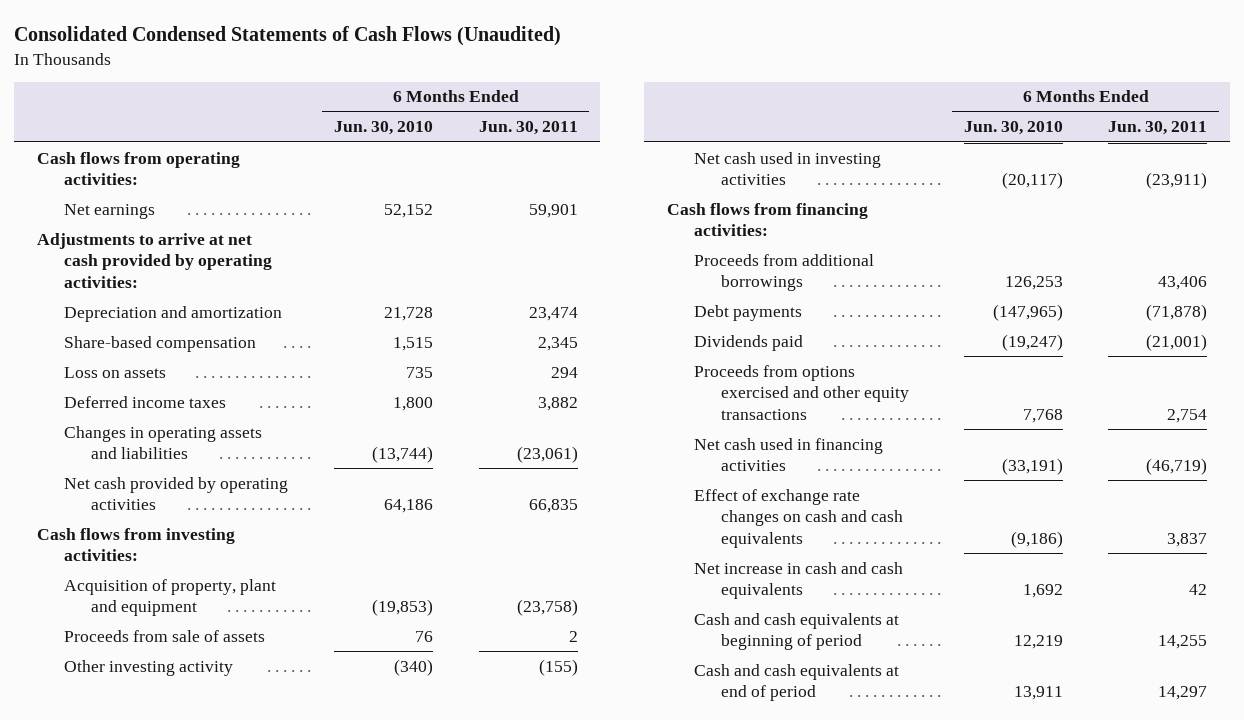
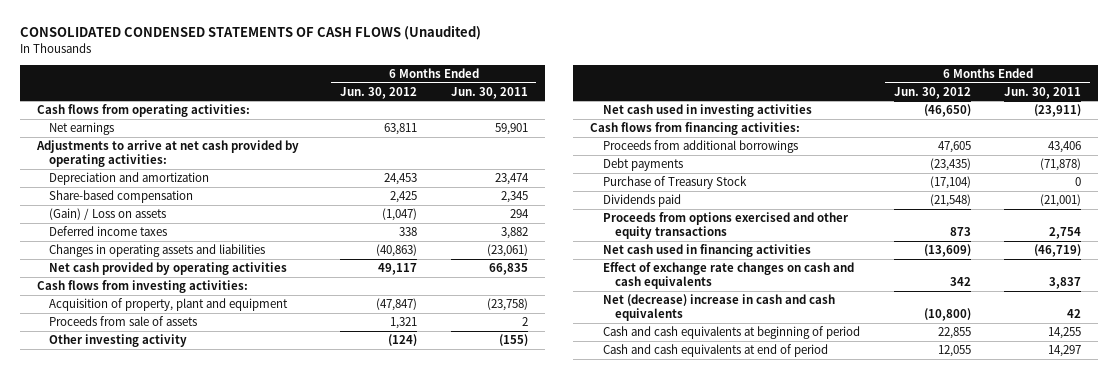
[14,26,562,47] Consolidated Condensed Statements of Cash Flows (Unaudited) -> [19,25,481,41] CONSOLIDATED CONDENSED STATEMENTS OF CASH FLOWS (Unaudited)
[333,121,433,136] Jun. 30, 2010 -> none
none -> [339,86,417,99] Jun. 30, 2012
[64,366,167,378] Loss on assets -> [48,208,166,221] (Gain) / Loss on assets
none -> [602,176,747,190] Purchase of Treasury Stock
[694,561,904,600] Net increase in cash and cash equivalents -> [602,294,835,322] Net (decrease) increase in cash and cash equivalents

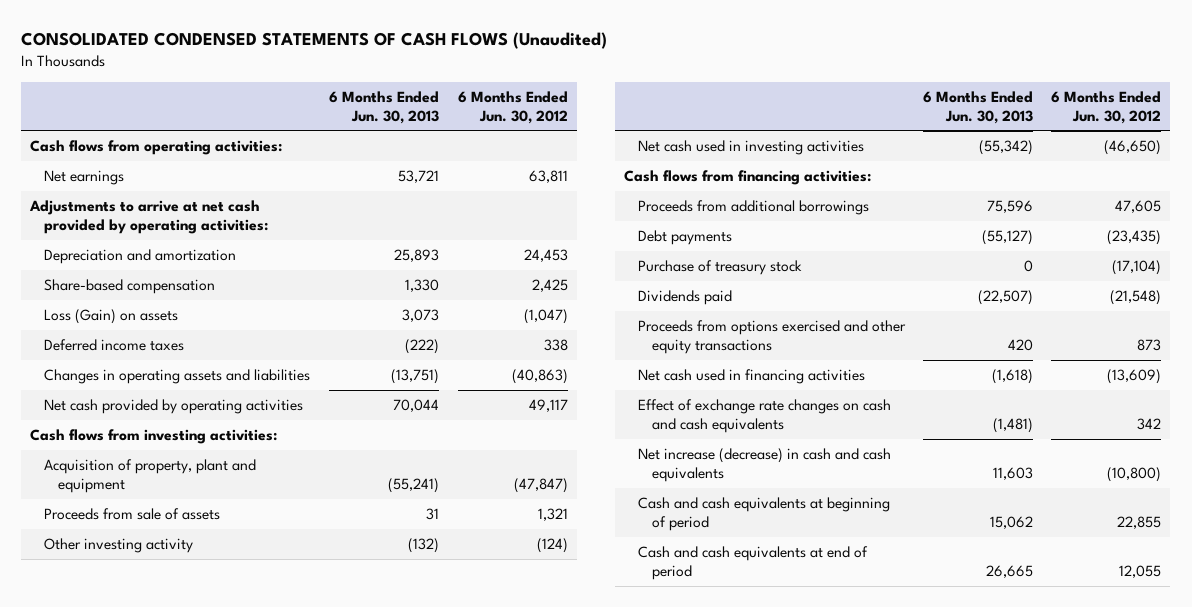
[450,86,528,99] Jun. 30, 2011 -> none
none -> [329,90,440,124] 6 Months Ended Jun. 30, 2013
[48,208,166,221] (Gain) / Loss on assets -> [44,309,179,325] Loss (Gain) on assets
[602,176,747,190] Purchase of Treasury Stock -> [638,260,803,276] Purchase of treasury stock
[602,294,835,322] Net (decrease) increase in cash and cash equivalents -> [638,448,892,482] Net increase (decrease) in cash and cash equivalents

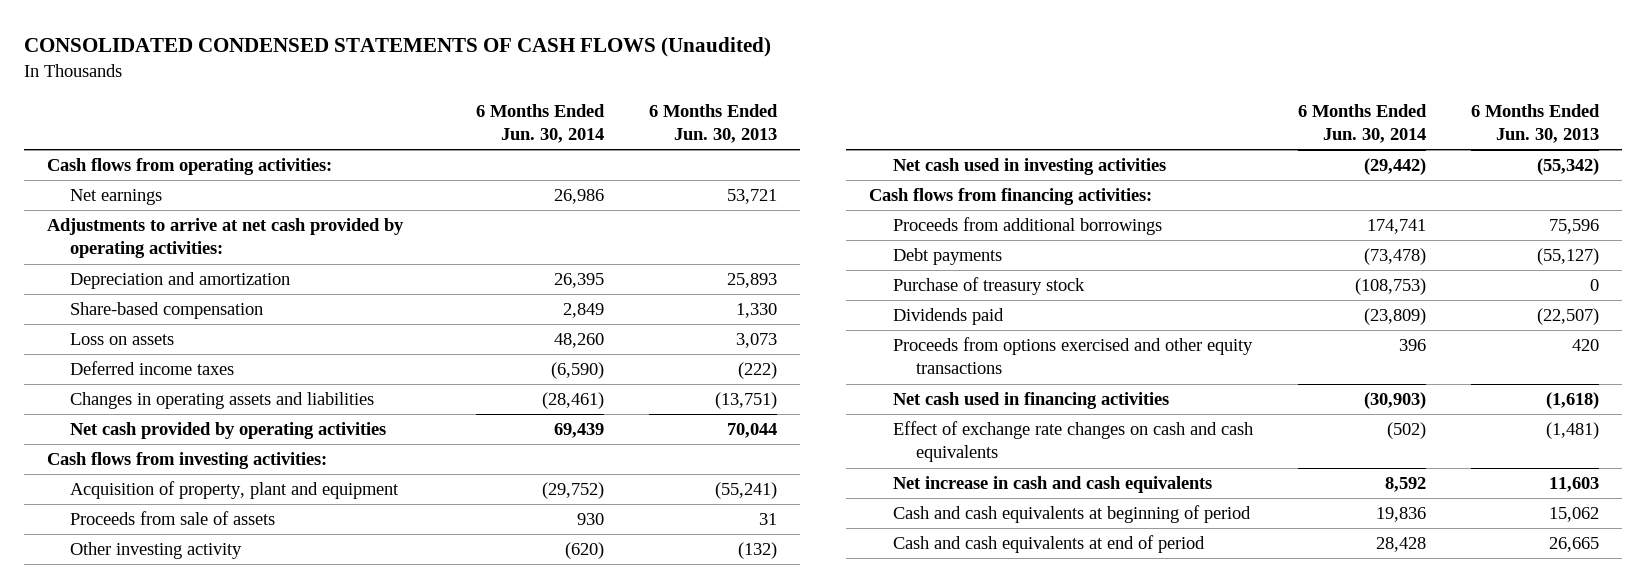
[457,90,568,124] 6 Months Ended Jun. 30, 2012 -> none
none -> [475,103,605,143] 6 Months Ended Jun. 30, 2014
[44,309,179,325] Loss (Gain) on assets -> [70,333,175,346] Loss on assets
[638,448,892,482] Net increase (decrease) in cash and cash equivalents -> [892,476,1212,494] Net increase in cash and cash equivalents

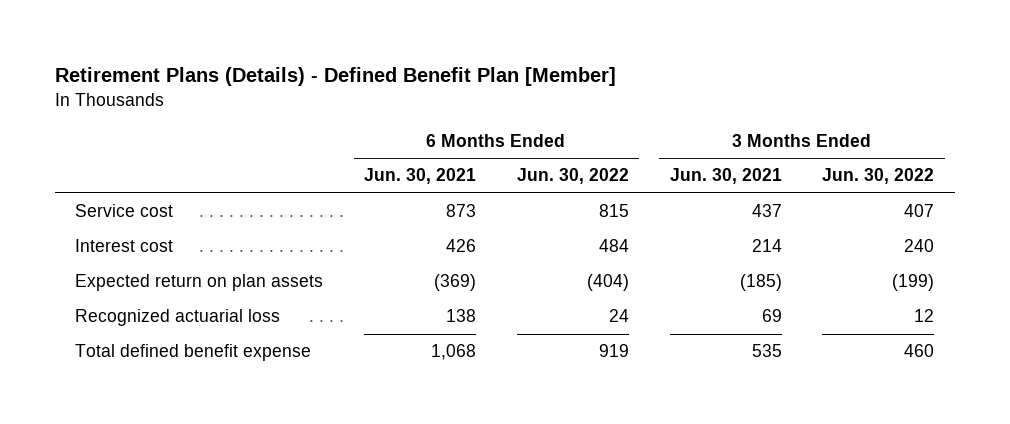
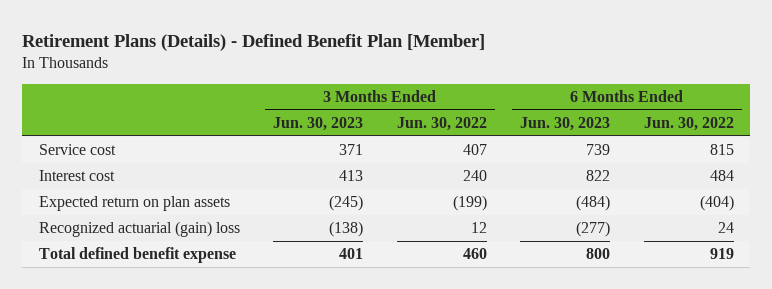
[364,168,477,185] Jun. 30, 2021 -> none
[669,168,782,185] Jun. 30, 2021 -> none
none -> [273,117,364,132] Jun. 30, 2023
none -> [520,117,611,132] Jun. 30, 2023
[75,309,281,327] Recognized actuarial loss -> [38,221,240,238] Recognized actuarial (gain) loss

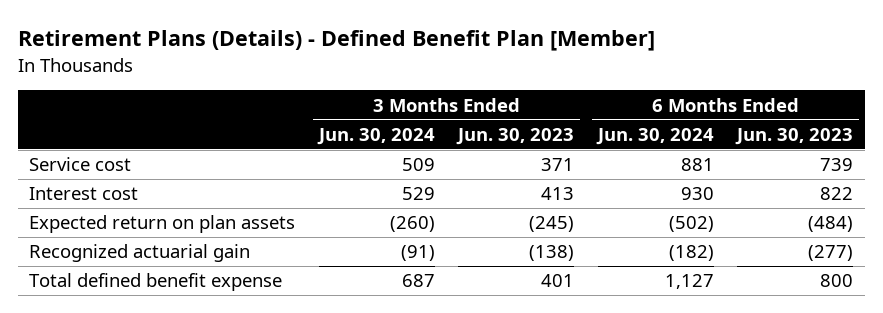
[396,117,487,132] Jun. 30, 2022 -> none
[643,117,734,132] Jun. 30, 2022 -> none
none -> [316,127,435,145] Jun. 30, 2024
none -> [595,127,714,145] Jun. 30, 2024
[38,221,240,238] Recognized actuarial (gain) loss -> [29,244,251,263] Recognized actuarial gain

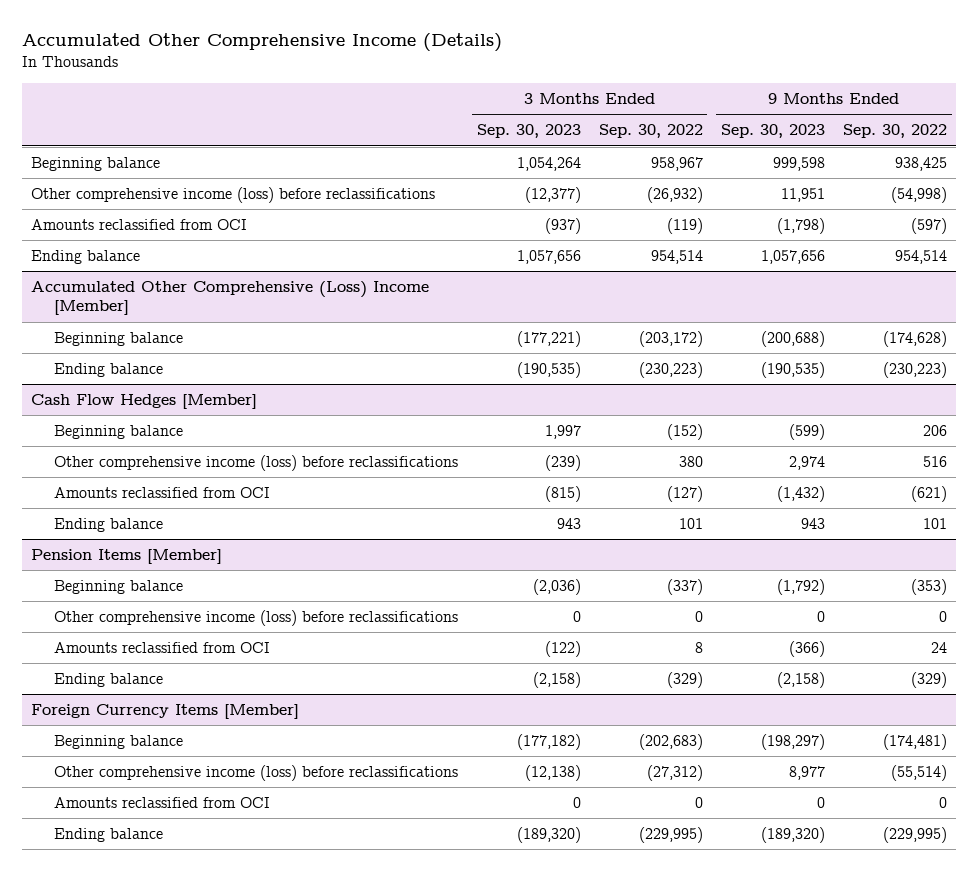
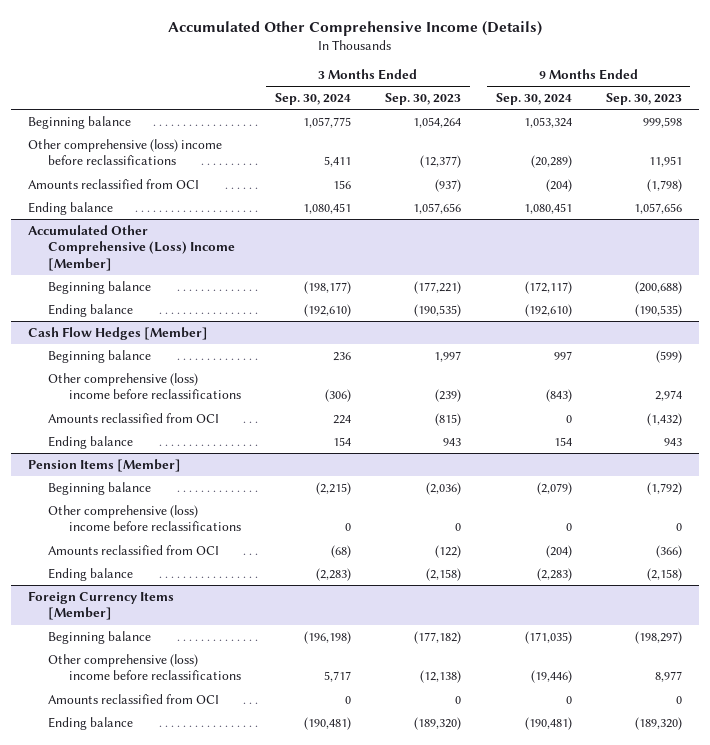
[598,124,703,139] Sep. 30, 2022 -> none
[843,124,948,139] Sep. 30, 2022 -> none
none -> [274,93,351,106] Sep. 30, 2024
none -> [495,93,572,106] Sep. 30, 2024
[30,187,435,204] Other comprehensive income (loss) before reclassifications -> [27,138,222,166] Other comprehensive (loss) income before reclassifications
[54,455,459,472] Other comprehensive income (loss) before reclassifications -> [48,372,241,400] Other comprehensive (loss) income before reclassifications
[54,610,459,627] Other comprehensive income (loss) before reclassifications -> [48,504,241,532] Other comprehensive (loss) income before reclassifications
[54,765,459,782] Other comprehensive income (loss) before reclassifications -> [48,653,241,681] Other comprehensive (loss) income before reclassifications

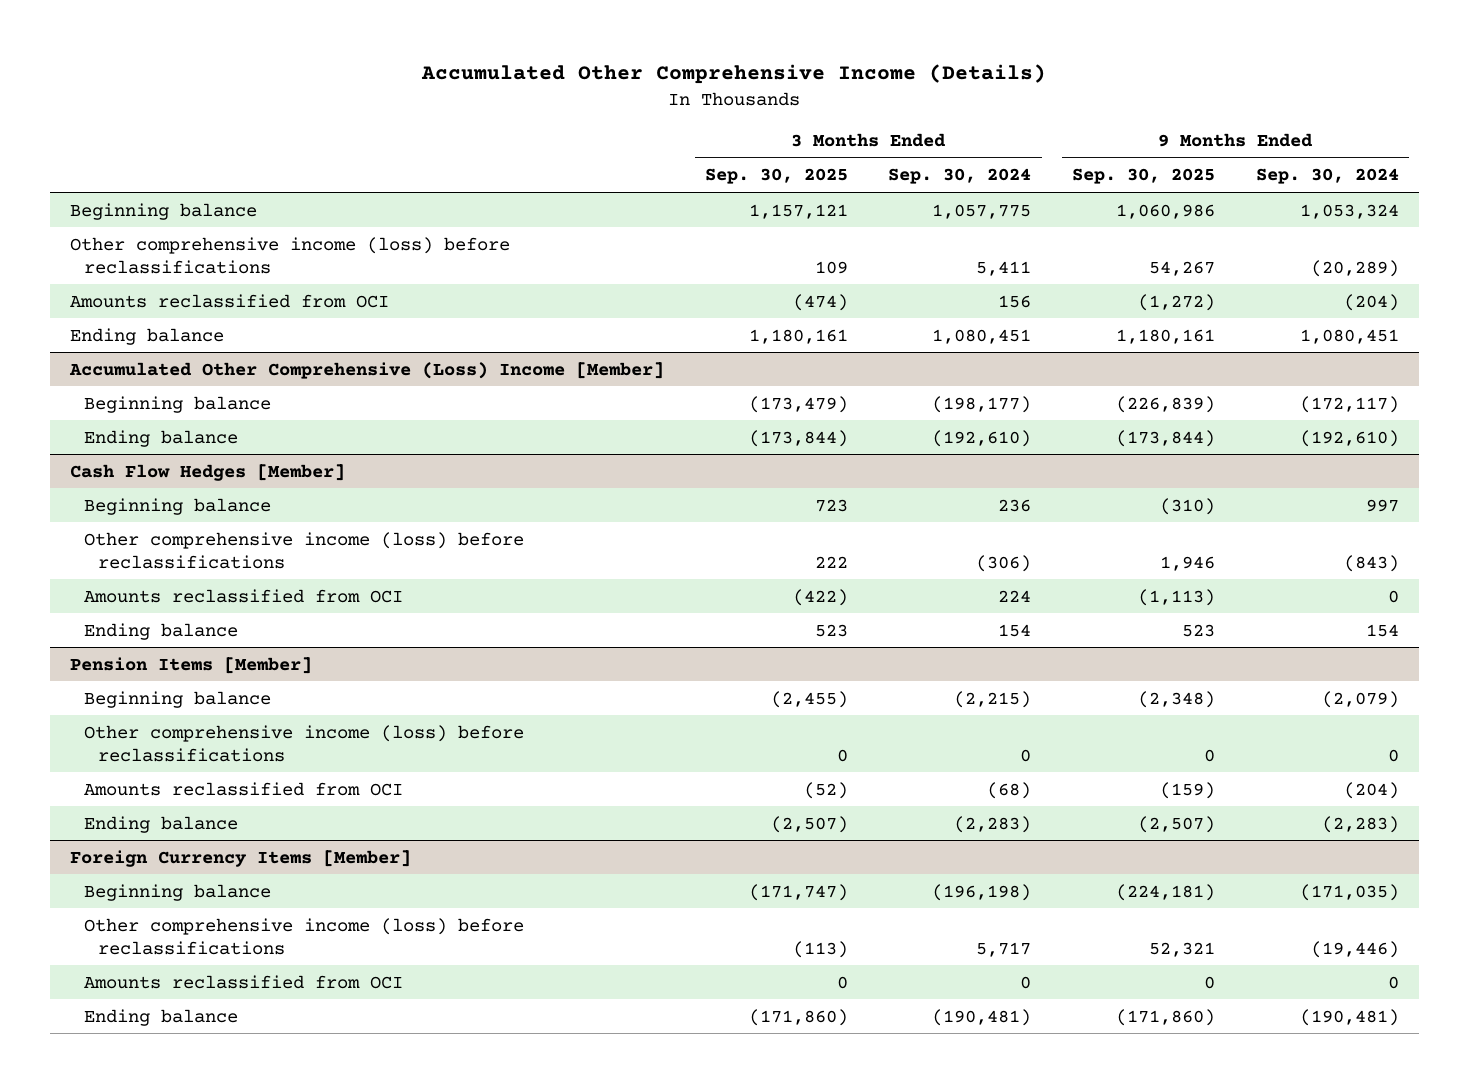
[385,93,462,106] Sep. 30, 2023 -> none
[605,93,682,106] Sep. 30, 2023 -> none
none -> [704,168,848,185] Sep. 30, 2025
none -> [1072,168,1216,185] Sep. 30, 2025
[27,138,222,166] Other comprehensive (loss) income before reclassifications -> [70,236,511,274] Other comprehensive income (loss) before reclassifications
[48,372,241,400] Other comprehensive (loss) income before reclassifications -> [84,531,525,569] Other comprehensive income (loss) before reclassifications
[48,504,241,532] Other comprehensive (loss) income before reclassifications -> [84,724,525,762] Other comprehensive income (loss) before reclassifications
[48,653,241,681] Other comprehensive (loss) income before reclassifications -> [84,917,525,955] Other comprehensive income (loss) before reclassifications

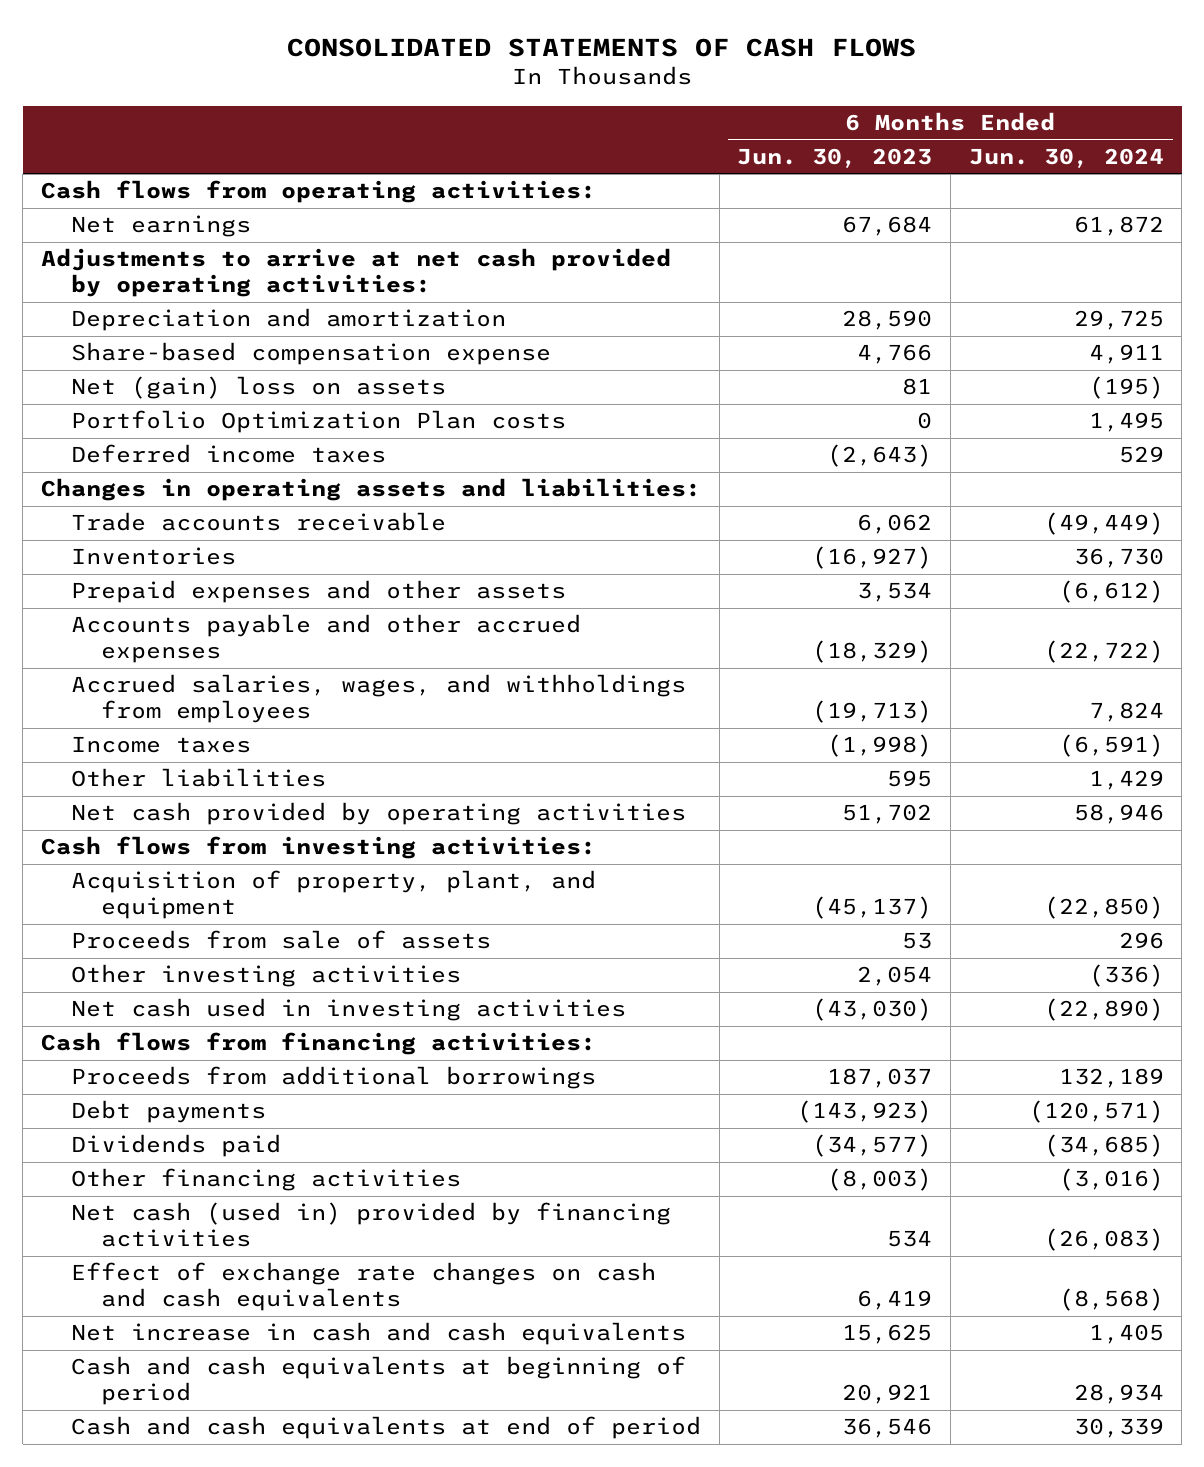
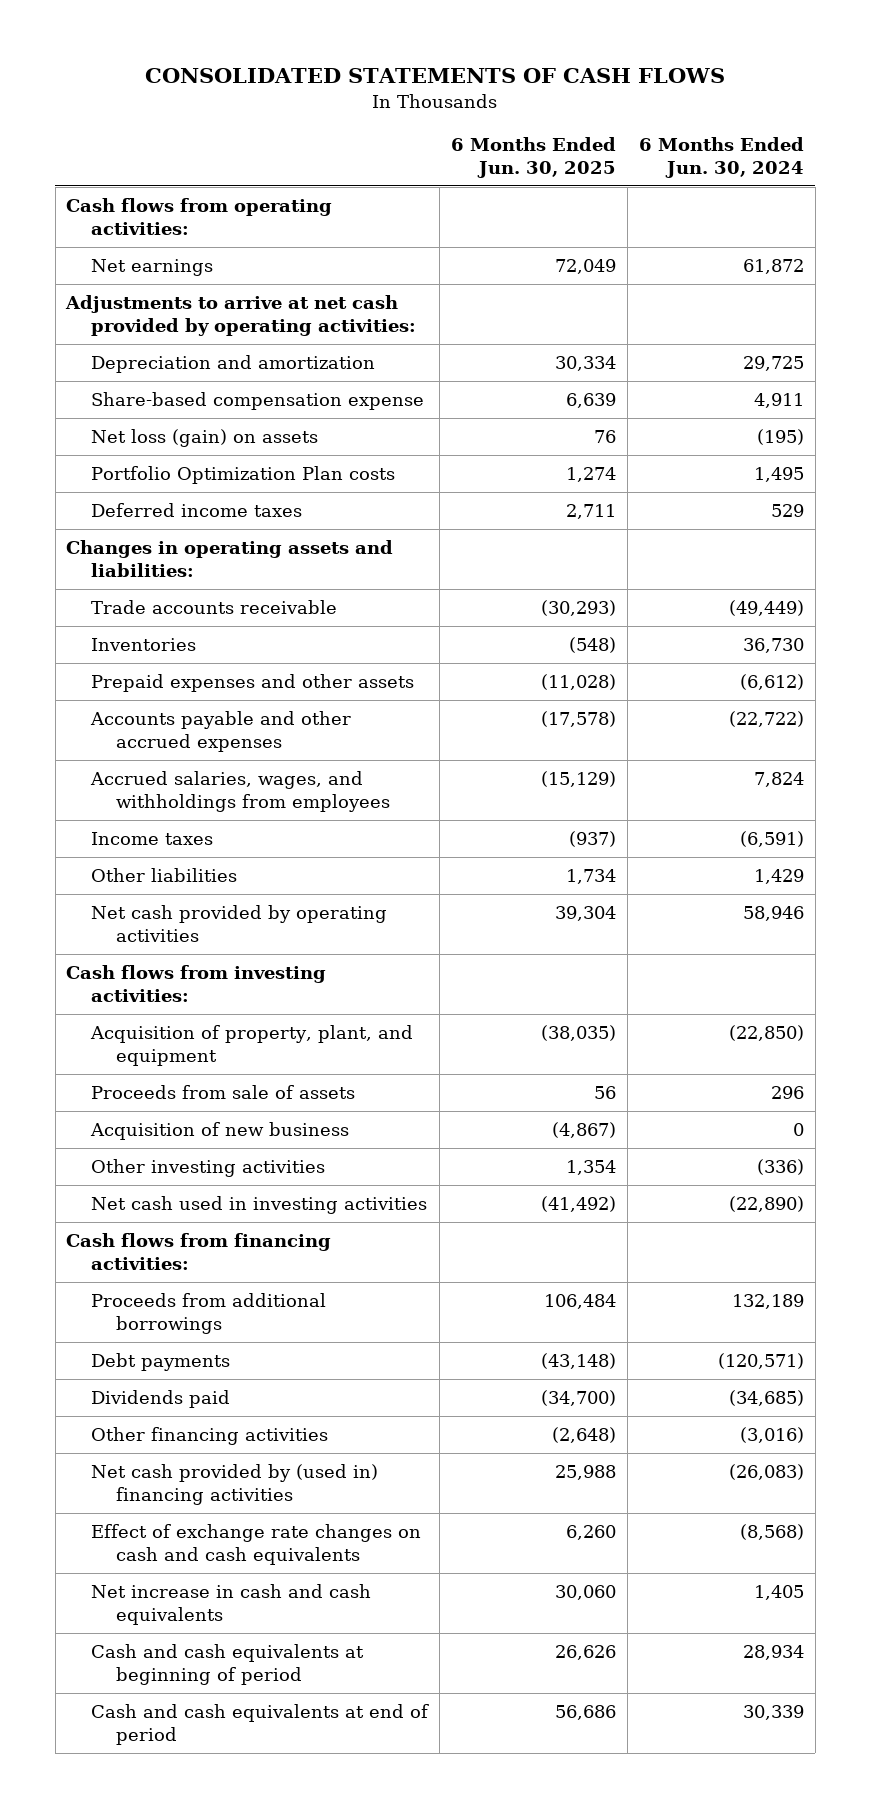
[737,147,933,168] Jun. 30, 2023 -> none
none -> [451,136,617,178] 6 Months Ended Jun. 30, 2025
[70,376,446,400] Net (gain) loss on assets -> [91,428,319,447] Net loss (gain) on assets
none -> [90,1121,350,1140] Acquisition of new business
[70,1202,671,1248] Net cash (used in) provided by financing activities -> [91,1463,379,1506] Net cash provided by (used in) financing activities

